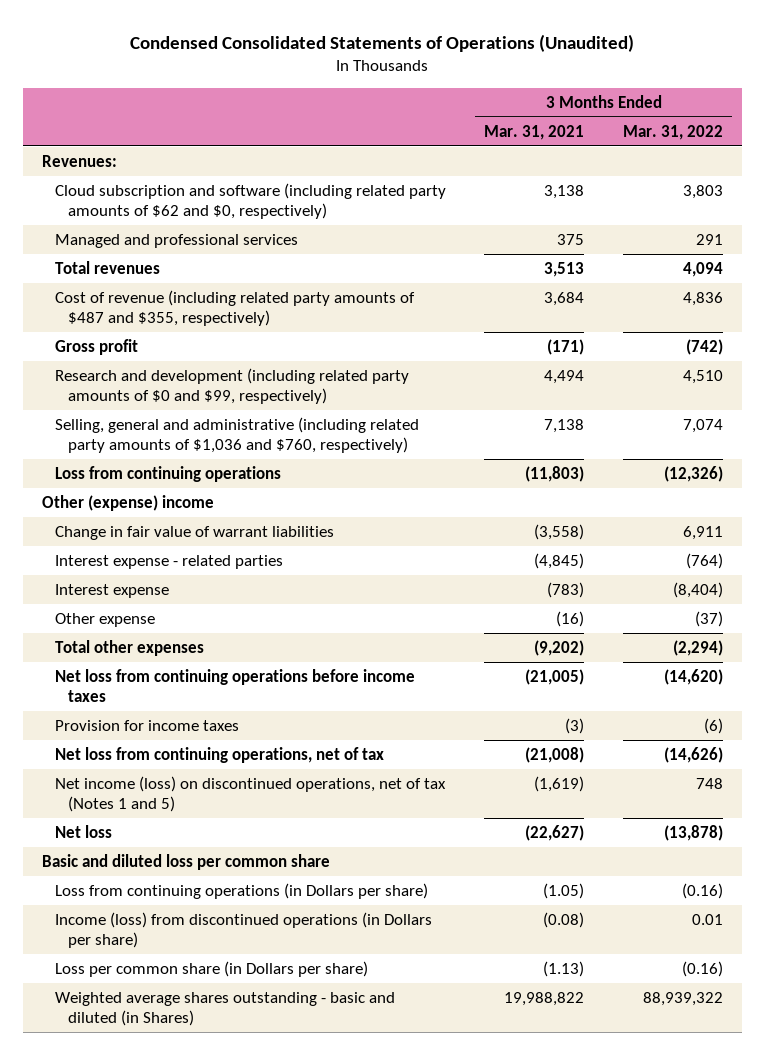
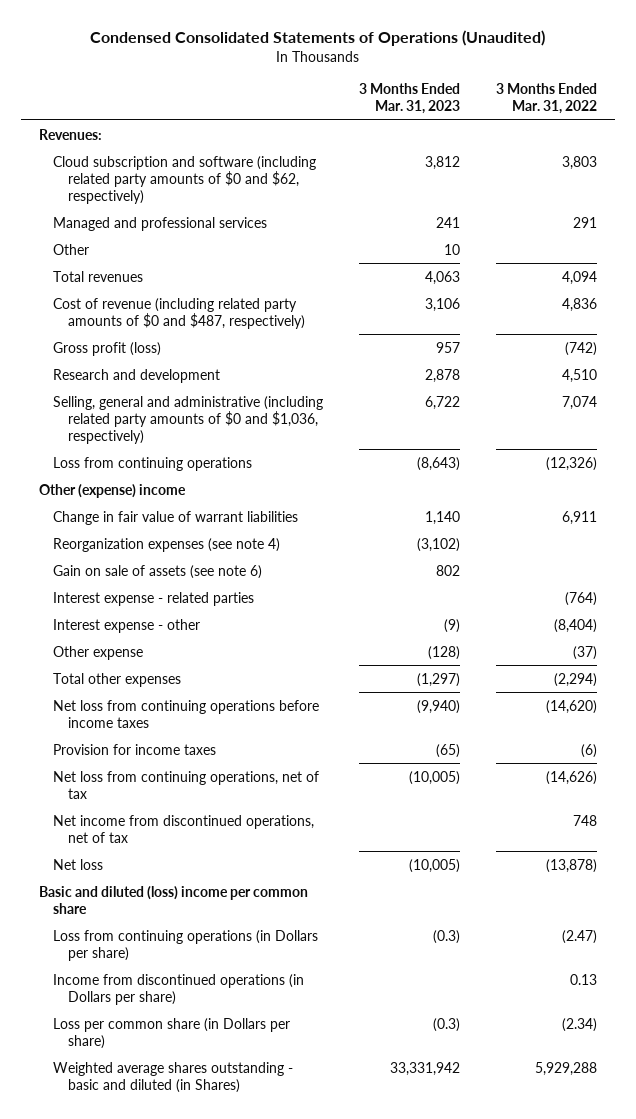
[484,124,585,140] Mar. 31, 2021 -> none
none -> [359,83,461,115] 3 Months Ended Mar. 31, 2023
[55,182,447,219] Cloud subscription and software (including related party amounts of $62 and $0, respectively) -> [53,155,317,204] Cloud subscription and software (including related party amounts of $0 and $62, respectively)
none -> [53,243,90,255] Other
[55,289,416,326] Cost of revenue (including related party amounts of $487 and $355, respectively) -> [53,297,305,329] Cost of revenue (including related party amounts of $0 and $487, respectively)
[55,338,139,355] Gross profit -> [53,341,162,356] Gross profit (loss)
[55,367,410,404] Research and development (including related party amounts of $0 and $99, respectively) -> [53,368,221,383] Research and development
[55,416,420,453] Selling, general and administrative (including related party amounts of $1,036 and $760, respectively) -> [53,395,324,444] Selling, general and administrative (including related party amounts of $0 and $1,036, respectively)
none -> [53,537,281,552] Reorganization expenses (see note 4)
none -> [53,564,263,579] Gain on sale of assets (see note 6)
[55,583,170,598] Interest expense -> [53,618,201,633] Interest expense - other
[55,775,447,812] Net income (loss) on discontinued operations, net of tax (Notes 1 and 5) -> [53,814,315,843] Net income from discontinued operations, net of tax
[42,853,331,870] Basic and diluted loss per common share -> [39,885,309,914] Basic and diluted (loss) income per common share
[681,882,723,899] (0.16) -> [562,929,598,944] (2.47)
[55,911,433,948] Income (loss) from discontinued operations (in Dollars per share) -> [53,973,305,1005] Income from discontinued operations (in Dollars per share)
[691,913,723,925] 0.01 -> [570,973,598,985] 0.13
[681,960,723,977] (0.16) -> [562,1017,598,1032] (2.34)
[642,991,723,1006] 88,939,322 -> [535,1061,598,1076] 5,929,288

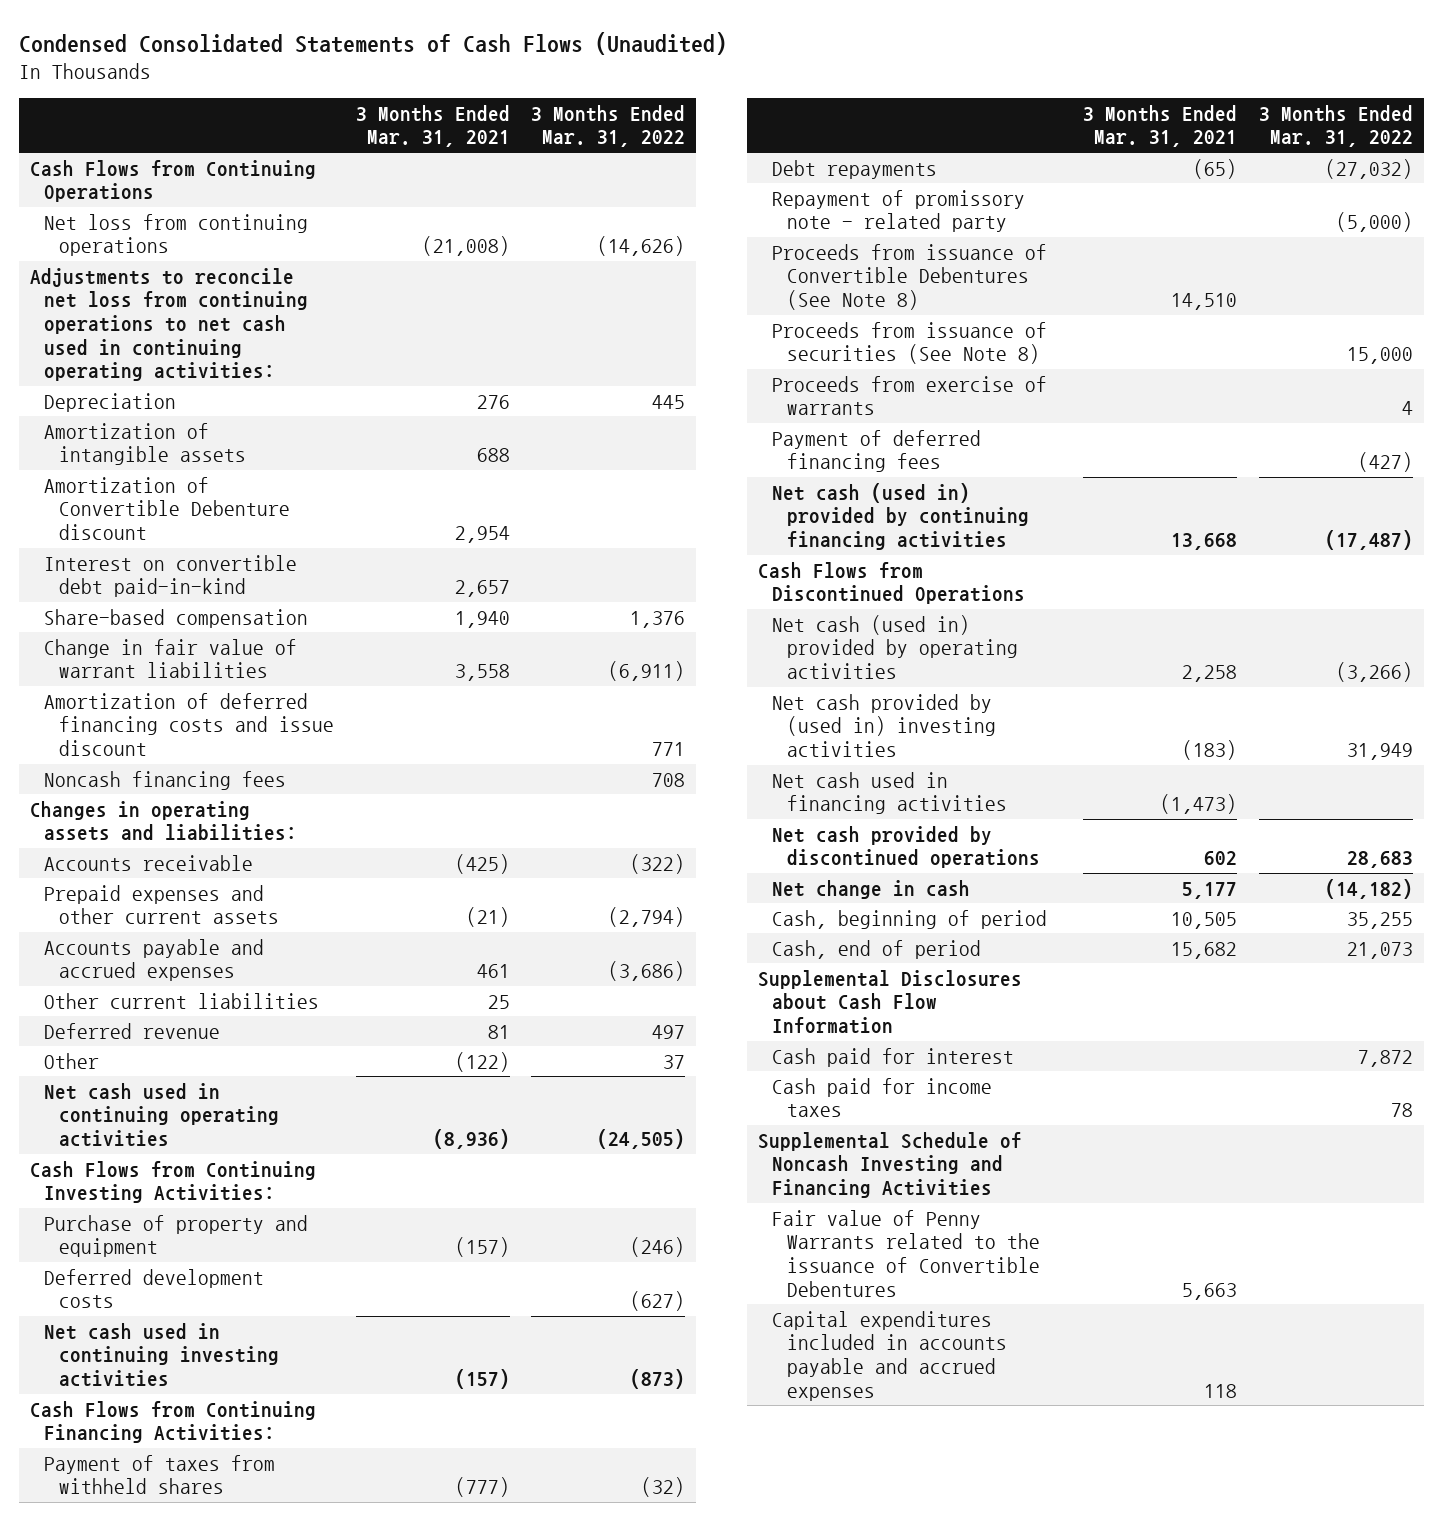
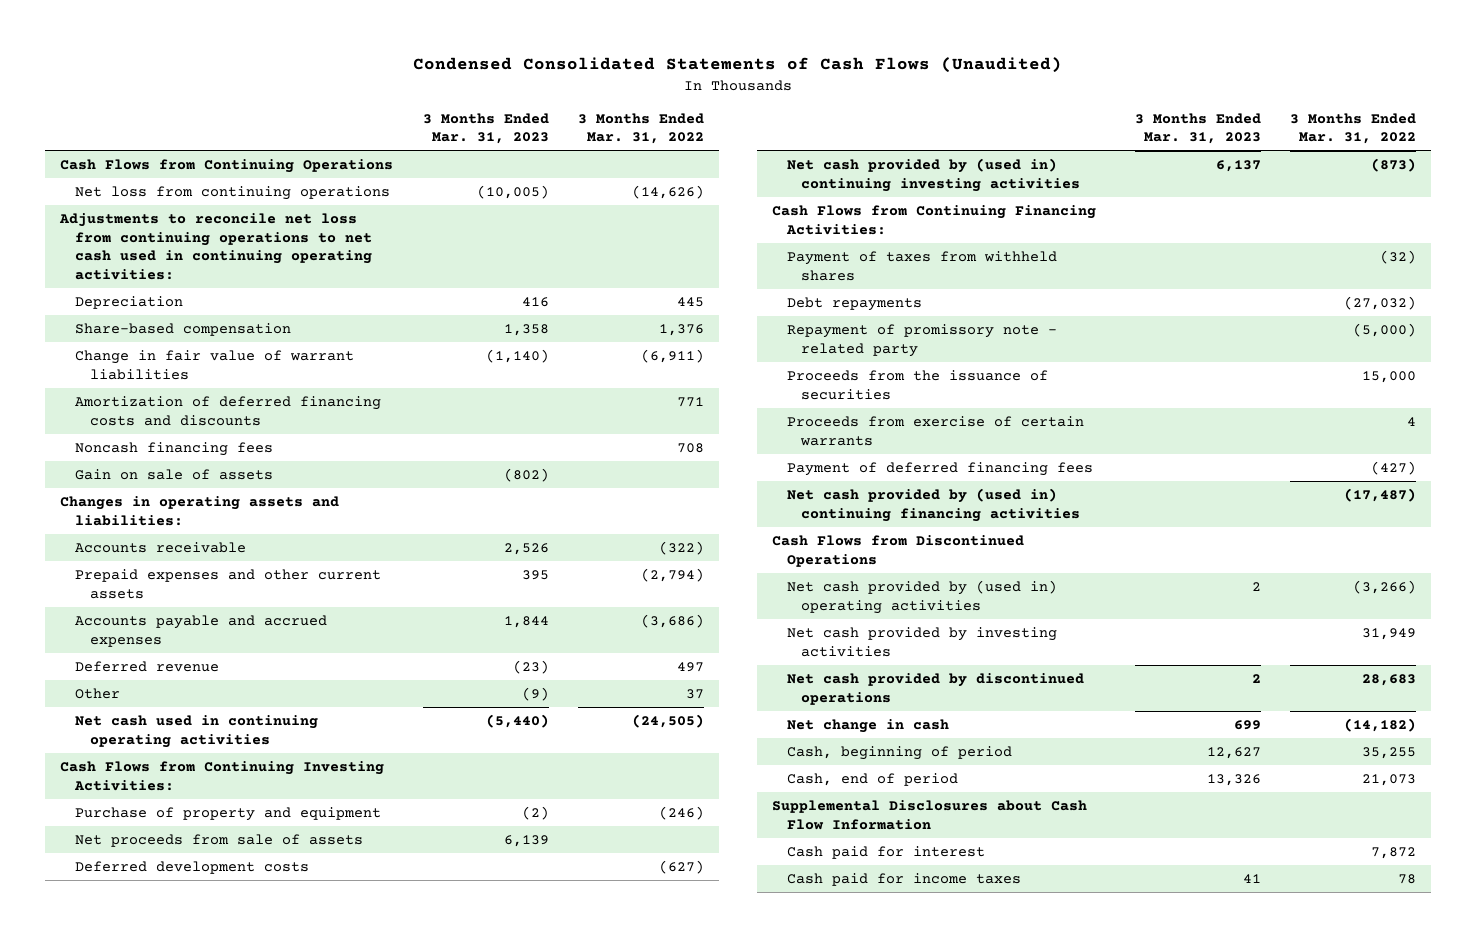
[355,104,510,148] 3 Months Ended Mar. 31, 2021 -> none
none -> [422,112,549,145] 3 Months Ended Mar. 31, 2023
[44,422,247,466] Amortization of intangible assets -> none
[44,476,291,540] Amortization of Convertible Debenture discount -> none
[44,554,298,598] Interest on convertible debt paid-in-kind -> none
[44,692,335,756] Amortization of deferred financing costs and issue discount -> [74,395,381,426] Amortization of deferred financing costs and discounts
none -> [74,468,273,480] Gain on sale of assets
[44,992,320,1009] Other current liabilities -> none
none -> [74,833,363,847] Net proceeds from sale of assets
[44,1322,280,1387] Net cash used in continuing investing activities -> [786,157,1081,192] Net cash provided by (used in) continuing investing activities
[772,243,1048,310] Proceeds from issuance of Convertible Debentures (See Note 8) -> none
[772,321,1048,365] Proceeds from issuance of securities (See Note 8) -> [786,369,1048,400] Proceeds from the issuance of securities
[772,375,1048,416] Proceeds from exercise of warrants -> [786,415,1084,446] Proceeds from exercise of certain warrants
[772,482,1029,550] Net cash (used in) provided by continuing financing activities -> [786,487,1081,522] Net cash provided by (used in) continuing financing activities
[772,771,1007,815] Net cash used in financing activities -> none
[772,614,1018,679] Net cash (used in) provided by operating activities -> [786,579,1057,614] Net cash provided by (used in) operating activities
[772,693,996,757] Net cash provided by (used in) investing activities -> [786,626,1057,657] Net cash provided by investing activities
[757,1131,1022,1198] Supplemental Schedule of Noncash Investing and Financing Activities -> none
[772,1209,1040,1297] Fair value of Penny Warrants related to the issuance of Convertible Debentures -> none
[772,1310,1007,1401] Capital expenditures included in accounts payable and accrued expenses -> none

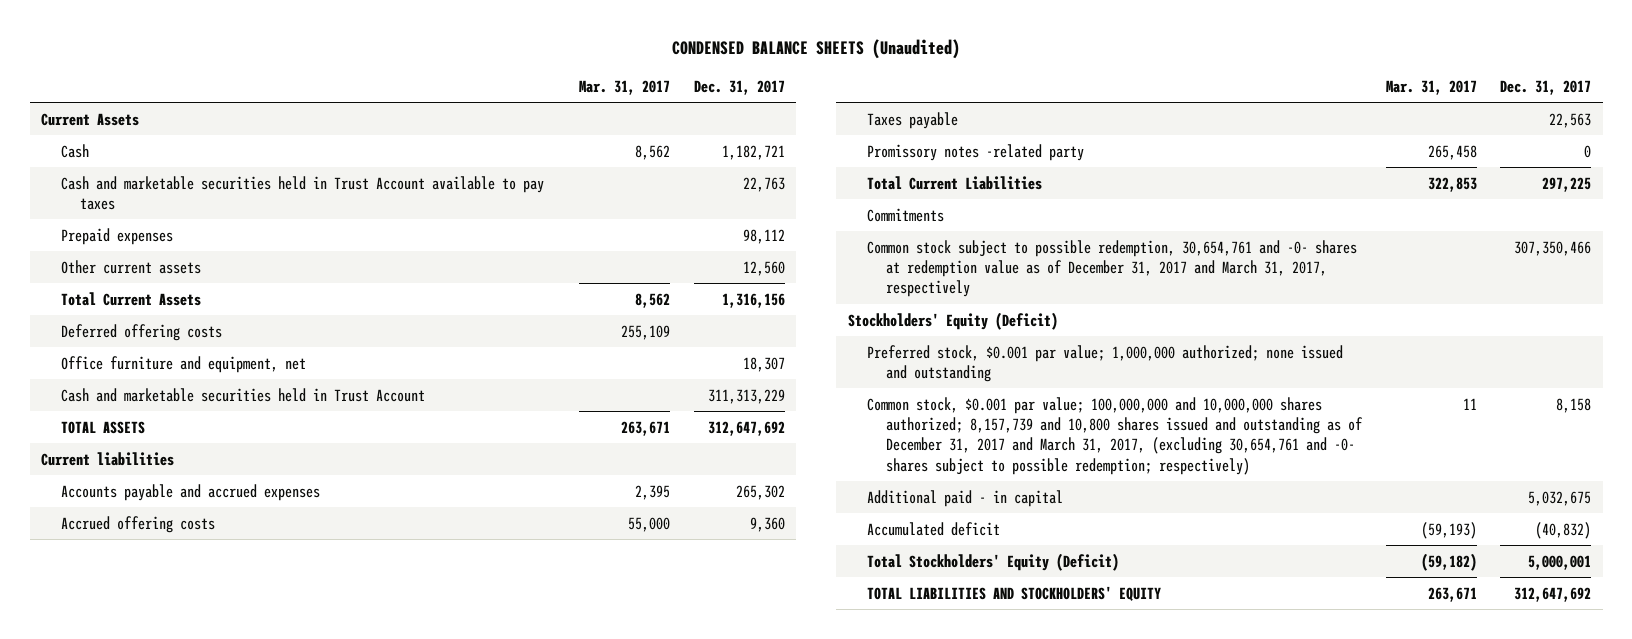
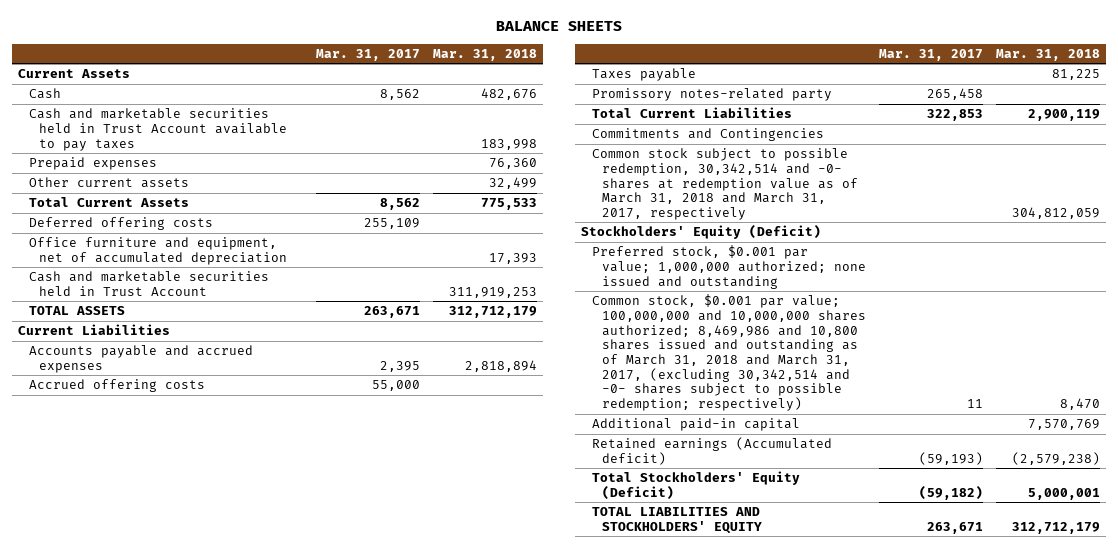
[672,39,961,60] CONDENSED BALANCE SHEETS (Unaudited) -> [495,21,622,32] BALANCE SHEETS
[693,79,785,95] Dec. 31, 2017 -> none
none -> [432,48,537,61] Mar. 31, 2018
[60,355,306,373] Office furniture and equipment, net -> [28,237,288,265] Office furniture and equipment, net of accumulated depreciation
[41,451,175,466] Current liabilities -> [17,324,170,336] Current Liabilities
[866,143,1084,161] Promissory notes -related party -> [591,88,832,102] Promissory notes-related party
[866,207,944,222] Commitments -> [591,128,824,142] Commitments and Contingencies
[866,239,1357,298] Common stock subject to possible redemption, 30,654,761 and -0- shares at redemption value as of December 31, 2017 and March 31, 2017, respectively -> [591,148,859,221] Common stock subject to possible redemption, 30,342,514 and -0- shares at redemption value as of March 31, 2018 and March 31, 2017, respectively
[866,396,1364,475] Common stock, $0.001 par value; 100,000,000 and 10,000,000 shares authorized; 8,157,739 and 10,800 shares issued and outstanding as of December 31, 2017 and March 31, 2017, (excluding 30,654,761 and -0- shares subject to possible redemption; respectively) -> [591,294,867,412] Common stock, $0.001 par value; 100,000,000 and 10,000,000 shares authorized; 8,469,986 and 10,800 shares issued and outstanding as of March 31, 2018 and March 31, 2017, (excluding 30,342,514 and -0- shares subject to possible redemption; respectively)
[866,489,1063,507] Additional paid - in capital -> [591,418,800,432] Additional paid-in capital
[866,521,1000,536] Accumulated deficit -> [591,437,832,465] Retained earnings (Accumulated deficit)

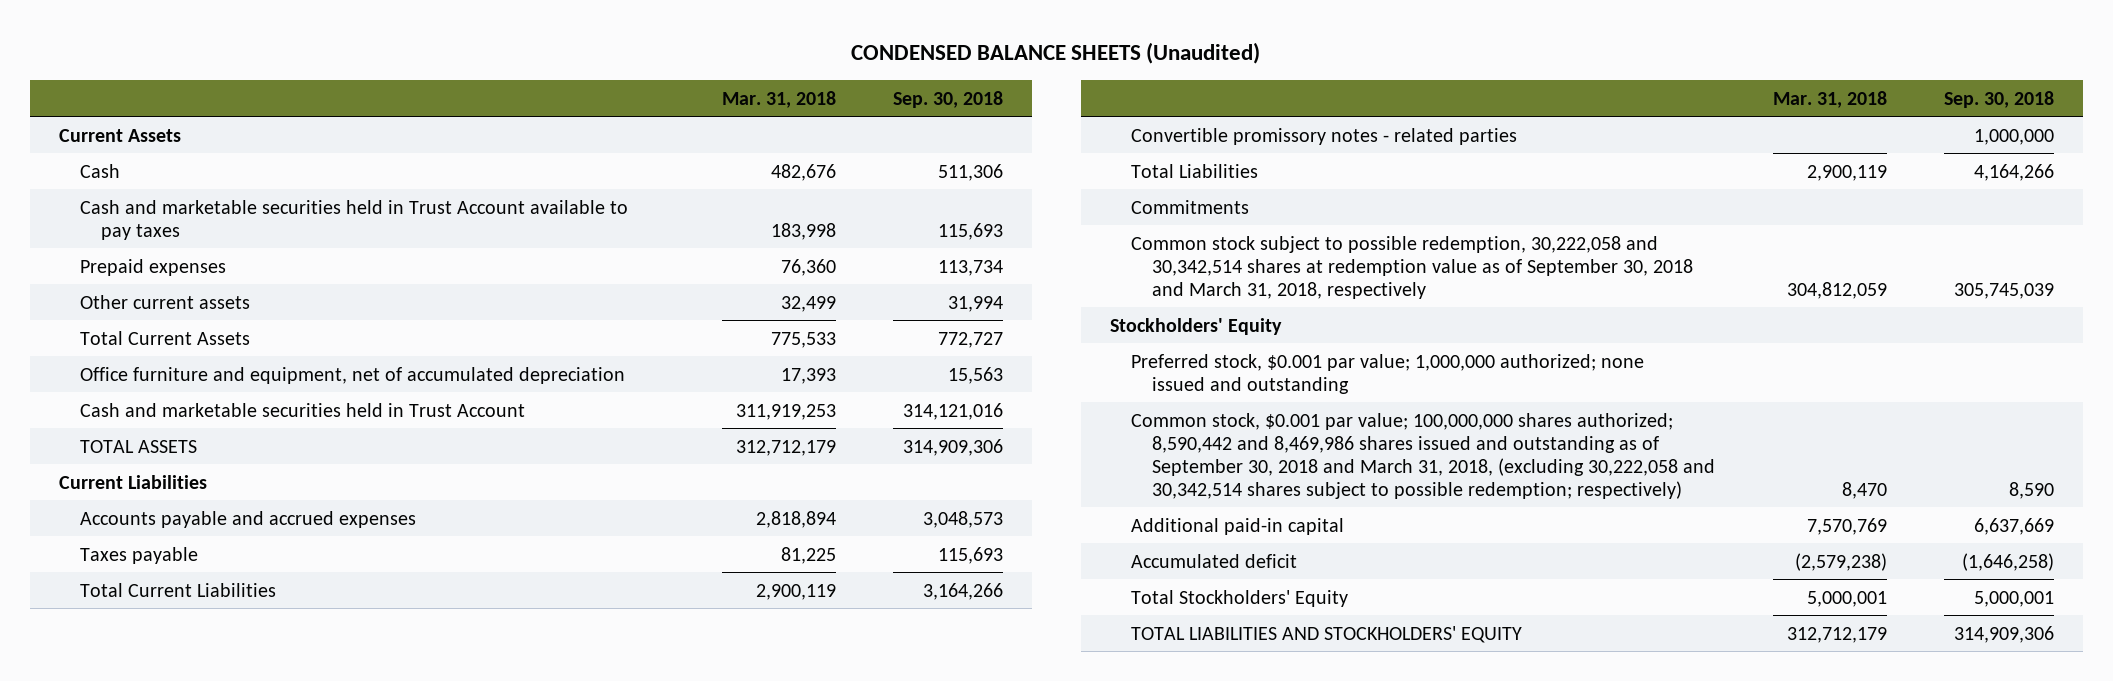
[495,21,622,32] BALANCE SHEETS -> [851,42,1261,65] CONDENSED BALANCE SHEETS (Unaudited)
[316,48,421,61] Mar. 31, 2017 -> none
none -> [893,90,1004,108] Sep. 30, 2018
[28,217,213,231] Deferred offering costs -> none
[28,379,205,393] Accrued offering costs -> none
[591,88,832,102] Promissory notes-related party -> none
none -> [1130,127,1517,145] Convertible promissory notes - related parties
none -> [1130,163,1258,178] Total Liabilities
[591,128,824,142] Commitments and Contingencies -> [1130,199,1249,214] Commitments
[591,148,859,221] Common stock subject to possible redemption, 30,342,514 and -0- shares at redemption value as of March 31, 2018 and March 31, 2017, respectively -> [1130,235,1694,299] Common stock subject to possible redemption, 30,222,058 and 30,342,514 shares at redemption value as of September 30, 2018 and March 31, 2018, respectively
[580,225,821,240] Stockholders' Equity (Deficit) -> [1109,317,1282,335] Stockholders' Equity
[591,294,867,412] Common stock, $0.001 par value; 100,000,000 and 10,000,000 shares authorized; 8,469,986 and 10,800 shares issued and outstanding as of March 31, 2018 and March 31, 2017, (excluding 30,342,514 and -0- shares subject to possible redemption; respectively) -> [1130,412,1716,499] Common stock, $0.001 par value; 100,000,000 shares authorized; 8,590,442 and 8,469,986 shares issued and outstanding as of September 30, 2018 and March 31, 2018, (excluding 30,222,058 and 30,342,514 shares subject to possible redemption; respectively)
[591,437,832,465] Retained earnings (Accumulated deficit) -> [1130,553,1297,568] Accumulated deficit
[591,471,800,500] Total Stockholders' Equity (Deficit) -> [1130,589,1348,607] Total Stockholders' Equity

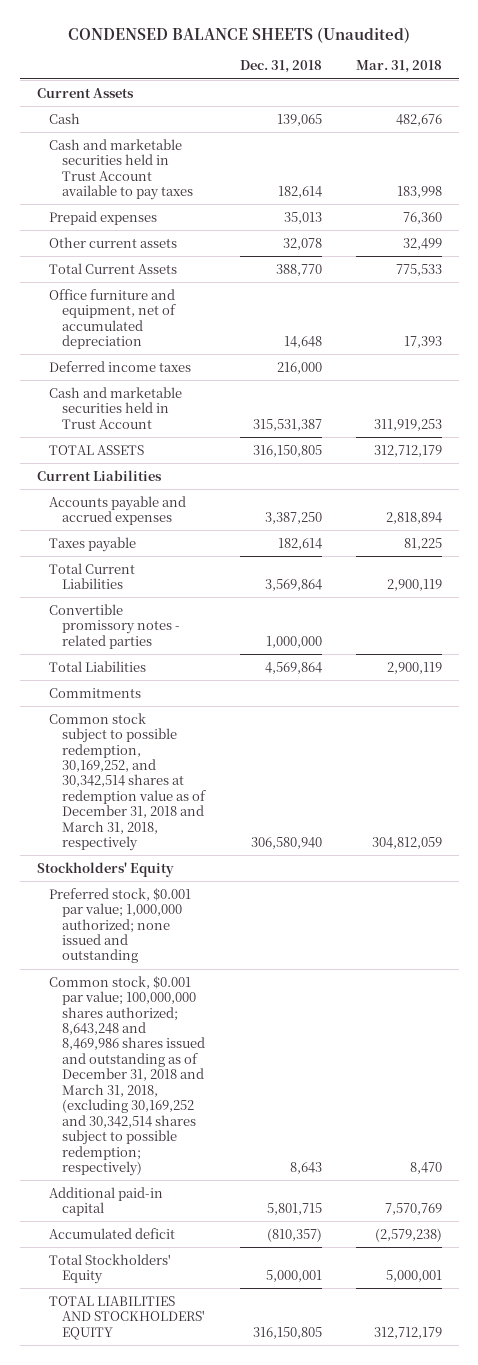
[893,90,1004,108] Sep. 30, 2018 -> none
none -> [239,60,322,74] Dec. 31, 2018
none -> [49,360,192,372] Deferred income taxes
[1130,235,1694,299] Common stock subject to possible redemption, 30,222,058 and 30,342,514 shares at redemption value as of September 30, 2018 and March 31, 2018, respectively -> [49,712,207,852] Common stock subject to possible redemption, 30,169,252, and 30,342,514 shares at redemption value as of December 31, 2018 and March 31, 2018, respectively
[1130,412,1716,499] Common stock, $0.001 par value; 100,000,000 shares authorized; 8,590,442 and 8,469,986 shares issued and outstanding as of September 30, 2018 and March 31, 2018, (excluding 30,222,058 and 30,342,514 shares subject to possible redemption; respectively) -> [49,975,206,1177] Common stock, $0.001 par value; 100,000,000 shares authorized; 8,643,248 and 8,469,986 shares issued and outstanding as of December 31, 2018 and March 31, 2018, (excluding 30,169,252 and 30,342,514 shares subject to possible redemption; respectively)

